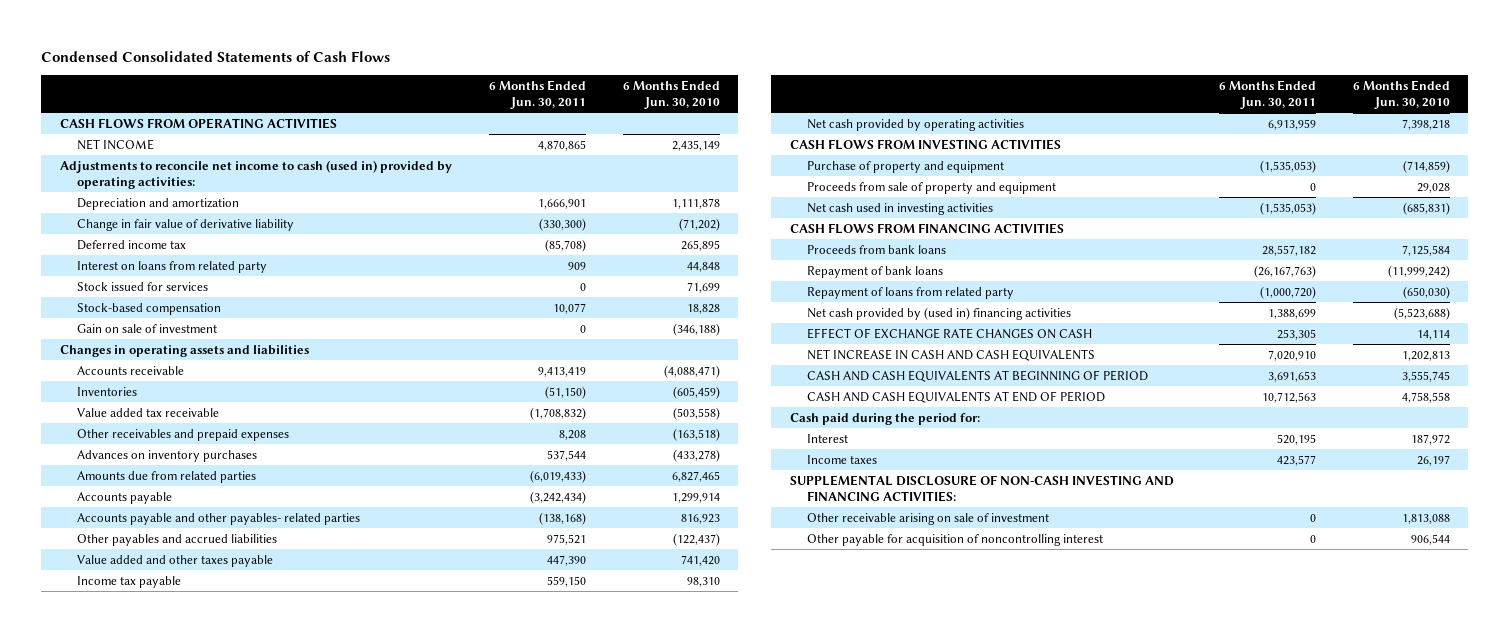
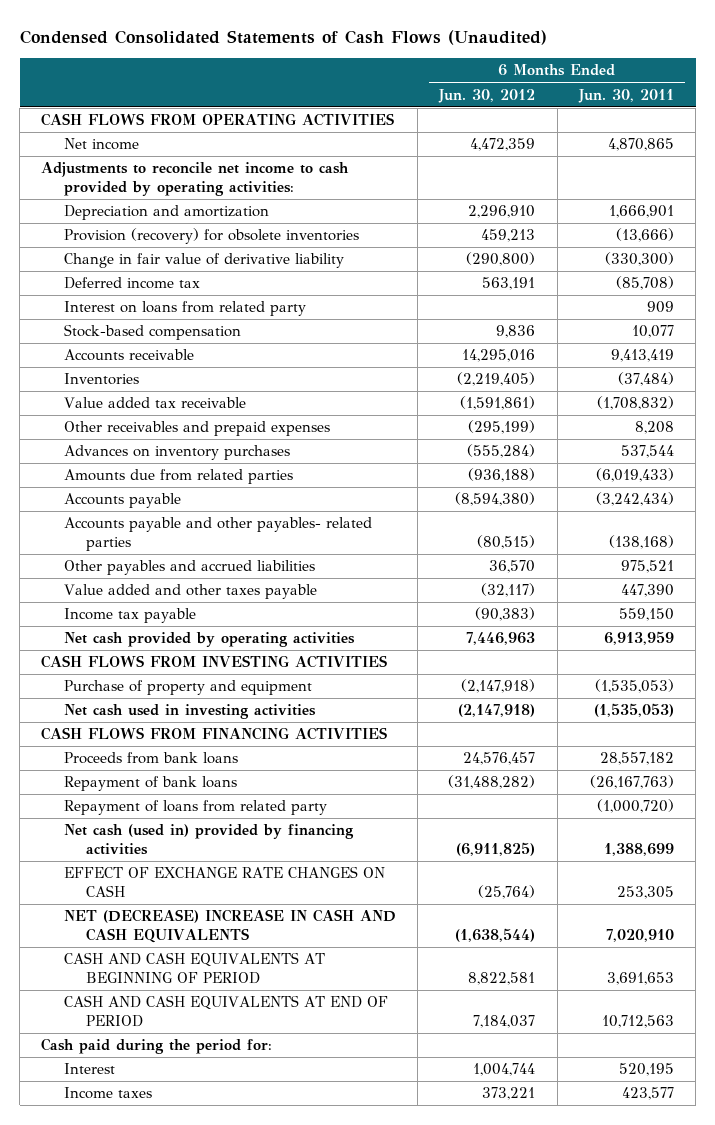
[41,50,391,62] Condensed Consolidated Statements of Cash Flows -> [19,30,547,46] Condensed Consolidated Statements of Cash Flows (Unaudited)
[622,79,720,110] 6 Months Ended Jun. 30, 2010 -> none
none -> [438,88,536,103] Jun. 30, 2012
[77,138,155,150] NET INCOME -> [63,138,139,151] Net income
[59,159,452,189] Adjustments to reconcile net income to cash (used in) provided by operating activities: -> [41,162,350,197] Adjustments to reconcile net income to cash provided by operating activities:
none -> [63,228,359,245] Provision (recovery) for obsolete inventories
[77,281,209,291] Stock issued for services -> none
[77,323,218,333] Gain on sale of investment -> none
[59,344,309,357] Changes in operating assets and liabilities -> none
[544,385,586,399] (51,150) -> [618,372,675,387] (37,484)
[806,181,1056,194] Proceeds from sale of property and equipment -> none
[806,306,1071,320] Net cash provided by (used in) financing activities -> [63,824,354,856] Net cash (used in) provided by financing activities
[806,348,1095,361] NET INCREASE IN CASH AND CASH EQUIVALENTS -> [63,909,396,944] NET (DECREASE) INCREASE IN CASH AND CASH EQUIVALENTS
[789,474,1174,502] SUPPLEMENTAL DISCLOSURE OF NON-CASH INVESTING AND FINANCING ACTIVITIES: -> none
[806,512,1049,525] Other receivable arising on sale of investment -> none
[806,533,1103,546] Other payable for acquisition of noncontrolling interest -> none

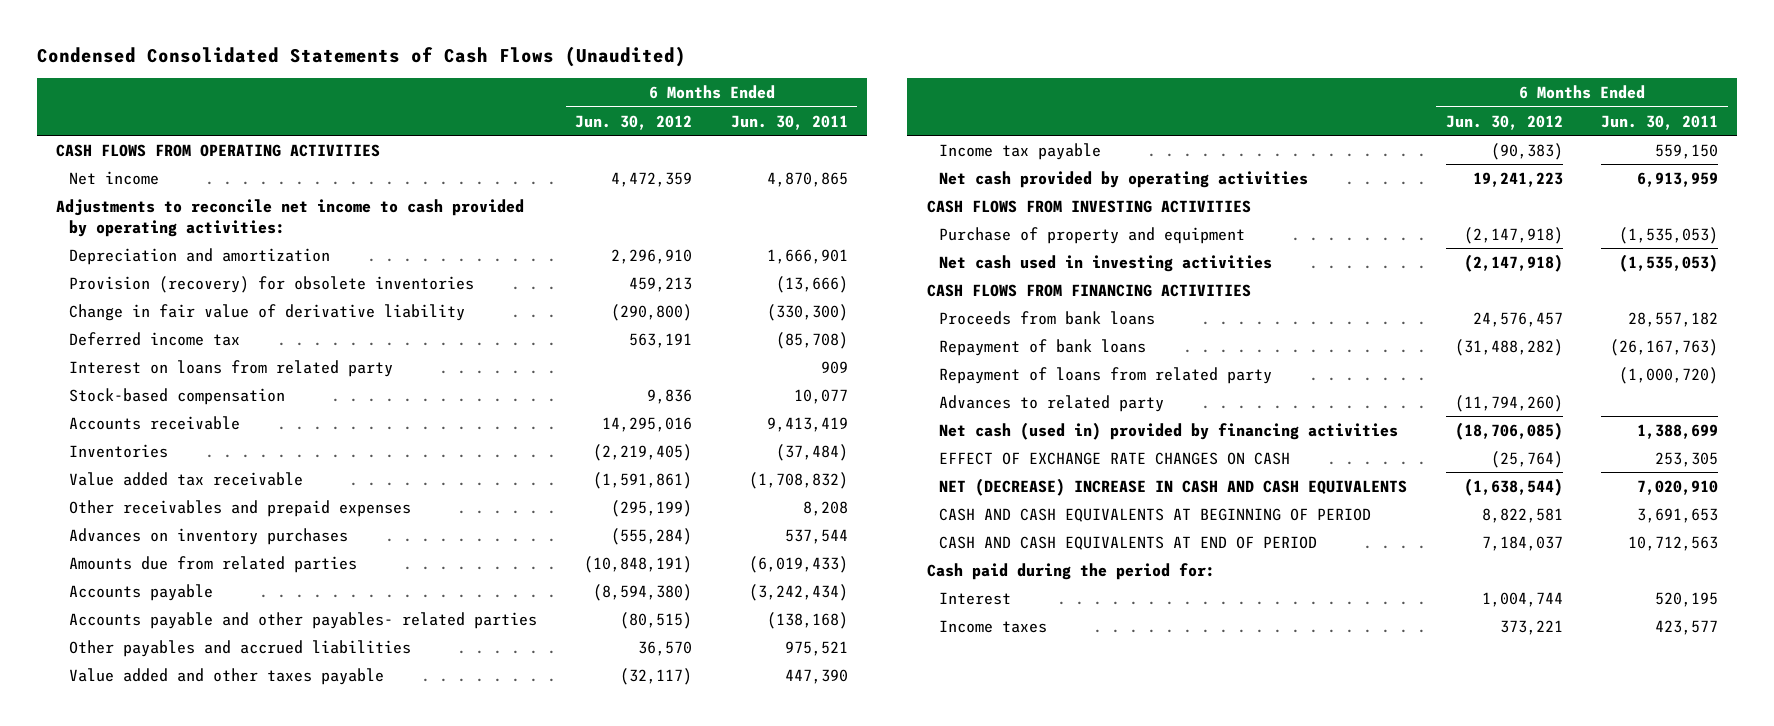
[468,468,536,483] (936,188) -> [584,555,693,573] (10,848,191)
[466,632,536,646] 7,446,963 -> [1472,171,1563,187] 19,241,223
none -> [938,394,1164,412] Advances to related party
[456,842,536,857] (6,911,825) -> [1454,421,1563,440] (18,706,085)

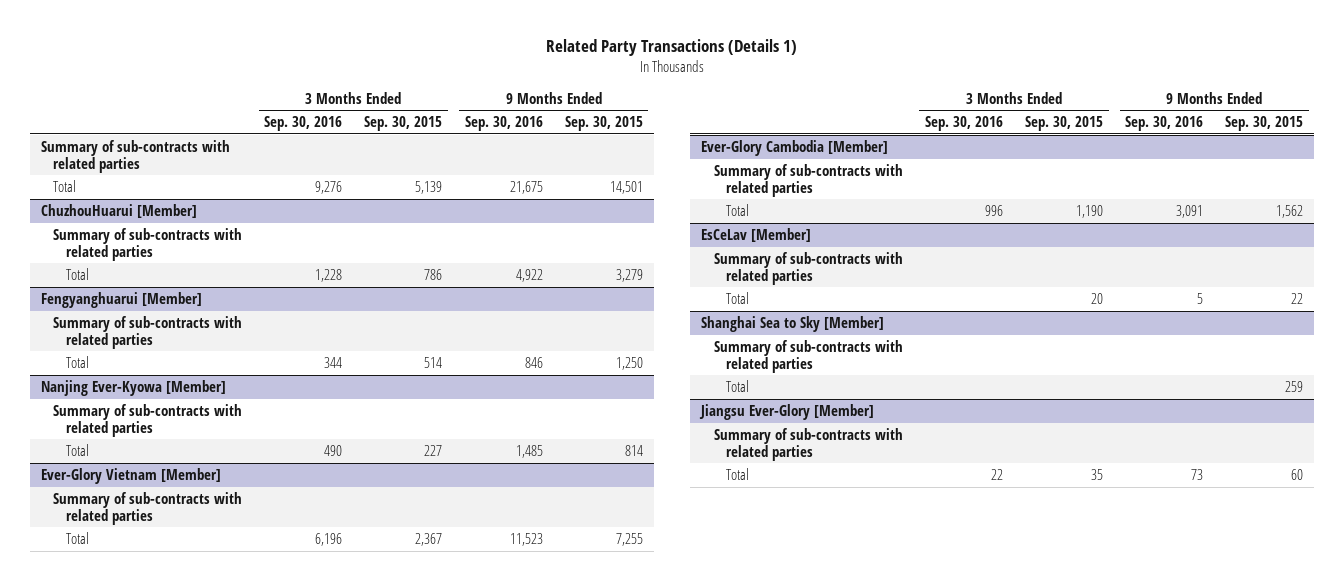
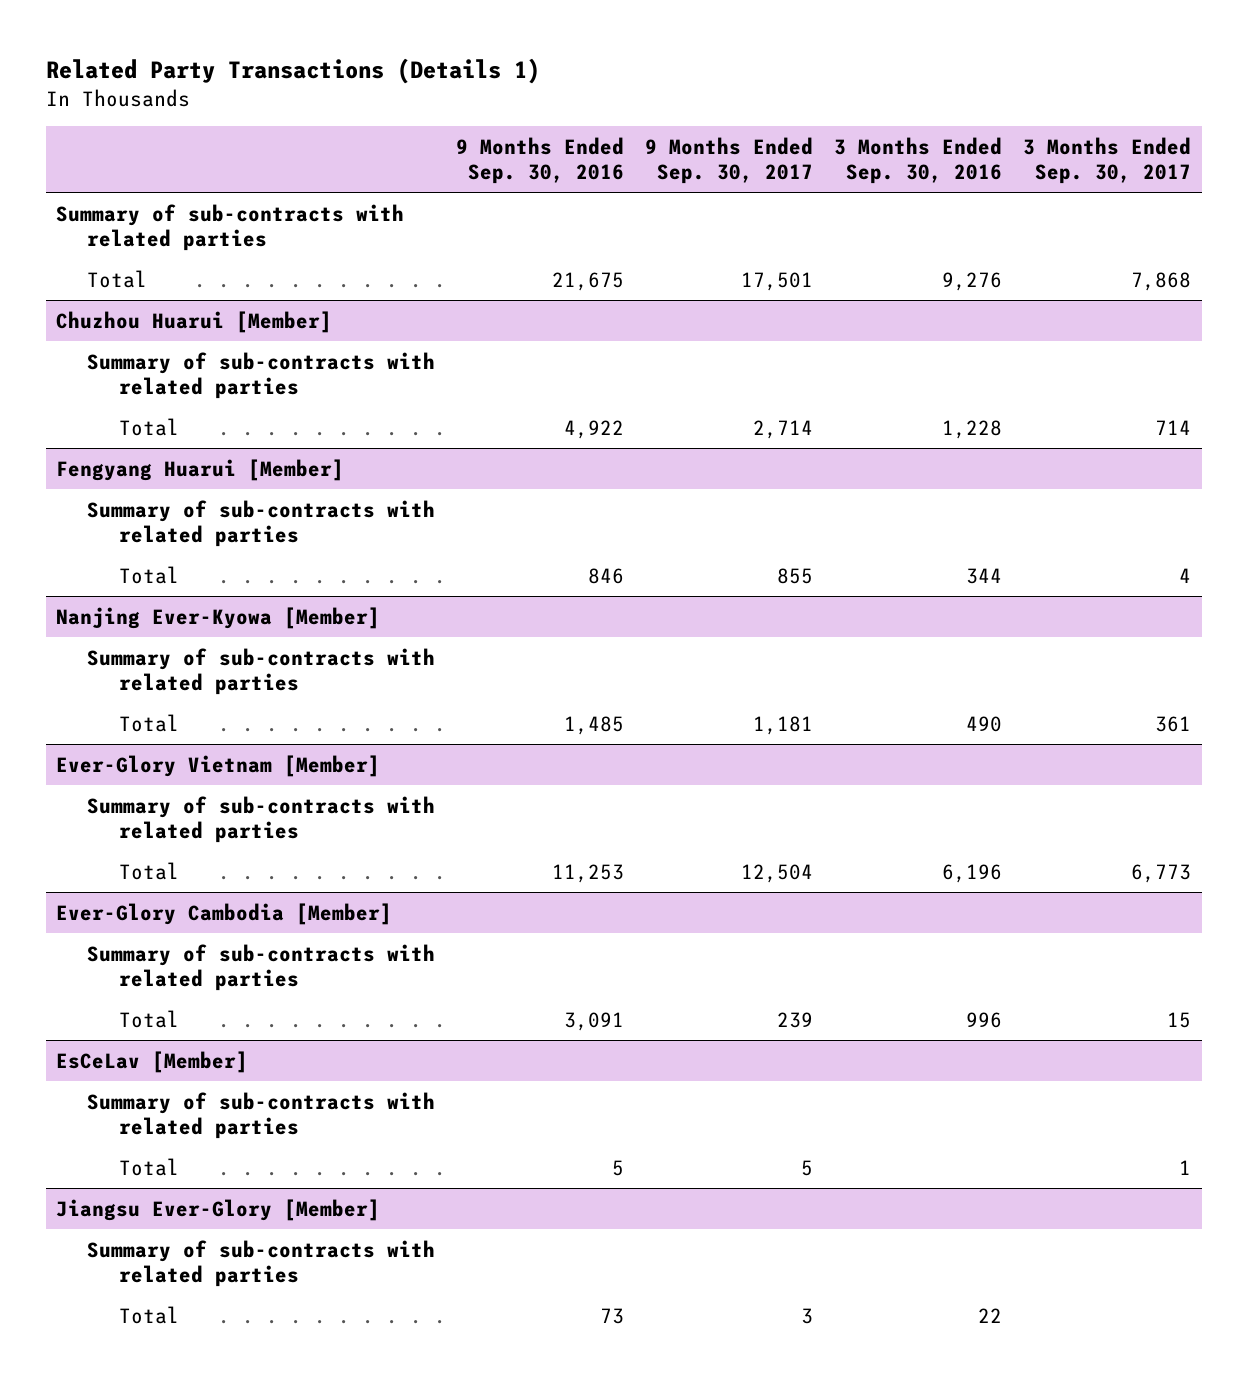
[364,116,443,132] Sep. 30, 2015 -> none
[564,116,643,132] Sep. 30, 2015 -> none
none -> [645,137,814,185] 9 Months Ended Sep. 30, 2017
none -> [1023,137,1192,185] 3 Months Ended Sep. 30, 2017
[40,203,197,218] ChuzhouHuarui [Member] -> [56,310,333,333] Chuzhou Huarui [Member]
[40,291,202,308] Fengyanghuarui [Member] -> [56,458,345,481] Fengyang Huarui [Member]
[509,532,543,546] 11,523 -> [552,863,625,883] 11,253
[701,315,885,332] Shanghai Sea to Sky [Member] -> none
[713,339,903,373] Summary of sub-contracts with related parties -> none
[726,379,750,392] Total -> none

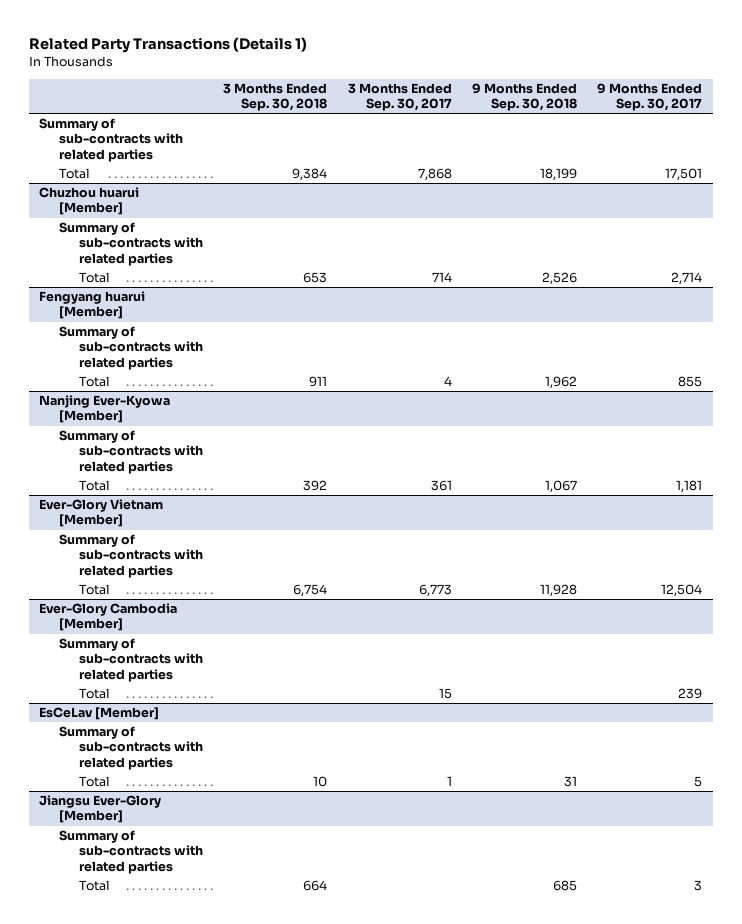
[456,137,625,185] 9 Months Ended Sep. 30, 2016 -> none
[834,137,1003,185] 3 Months Ended Sep. 30, 2016 -> none
none -> [223,82,328,112] 3 Months Ended Sep. 30, 2018
none -> [472,82,578,112] 9 Months Ended Sep. 30, 2018
[56,310,333,333] Chuzhou Huarui [Member] -> [39,187,140,216] Chuzhou huarui [Member]
[56,458,345,481] Fengyang Huarui [Member] -> [39,291,146,320] Fengyang huarui [Member]

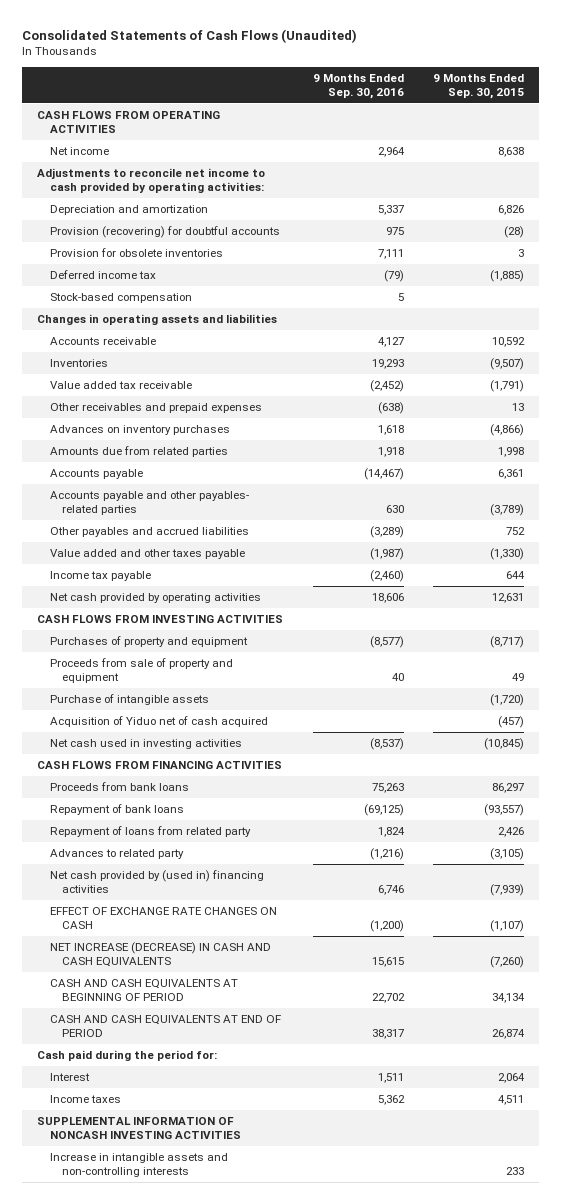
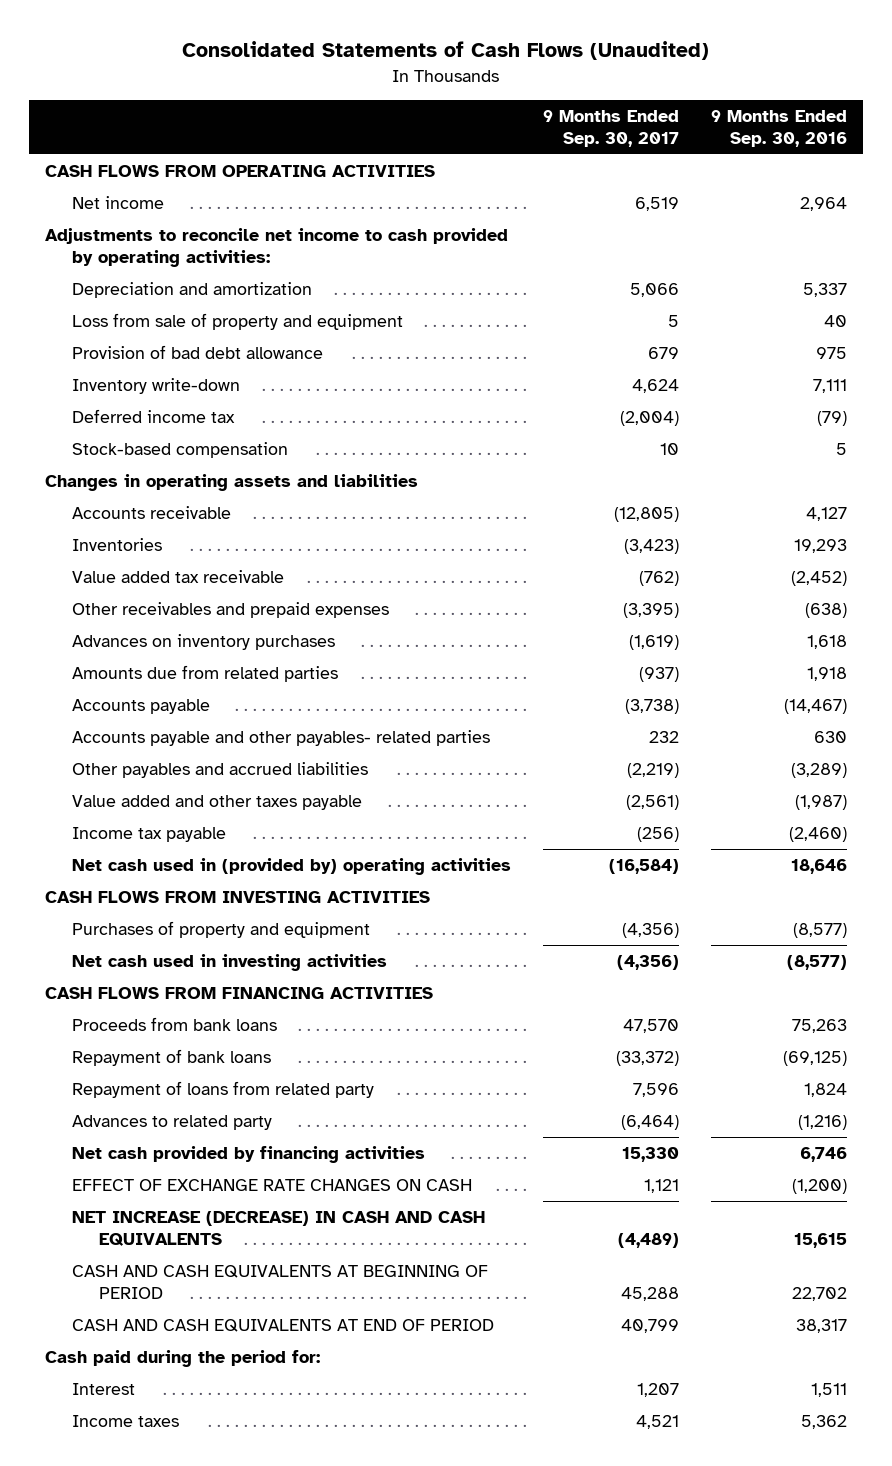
[433,73,525,99] 9 Months Ended Sep. 30, 2015 -> none
none -> [542,109,679,148] 9 Months Ended Sep. 30, 2017
none -> [71,313,403,331] Loss from sale of property and equipment
[49,226,280,239] Provision (recovering) for doubtful accounts -> [71,345,323,360] Provision of bad debt allowance
[49,248,223,258] Provision for obsolete inventories -> [71,378,240,395] Inventory write-down
[49,593,261,604] Net cash provided by operating activities -> [71,858,511,876] Net cash used in (provided by) operating activities
[371,593,404,604] 18,606 -> [790,859,847,875] 18,646
[49,658,233,684] Proceeds from sale of property and equipment -> none
[49,694,209,706] Purchase of intangible assets -> none
[49,716,268,728] Acquisition of Yiduo net of cash acquired -> none
[369,738,404,751] (8,537) -> [786,955,847,971] (8,577)
[49,870,264,894] Net cash provided by (used in) financing activities -> [71,1146,425,1164] Net cash provided by financing activities
[37,1117,241,1140] SUPPLEMENTAL INFORMATION OF NONCASH INVESTING ACTIVITIES -> none
[49,1153,228,1178] Increase in intangible assets and non-controlling interests -> none

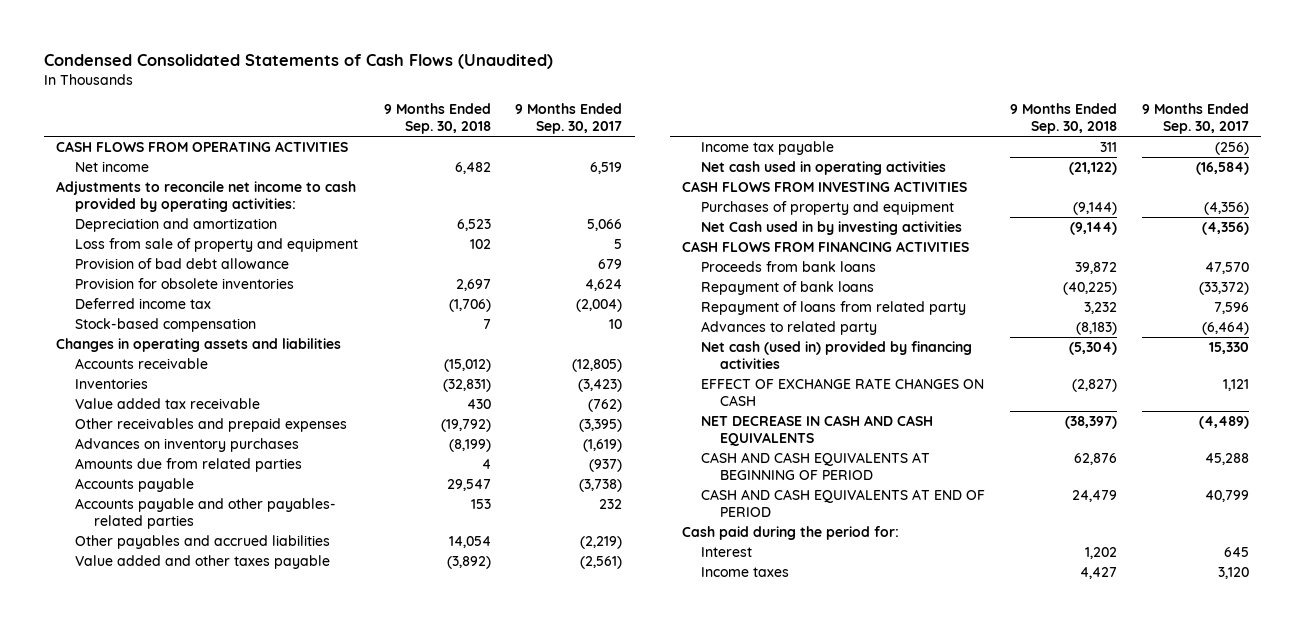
[181,41,709,61] Consolidated Statements of Cash Flows (Unaudited) -> [43,53,553,69] Condensed Consolidated Statements of Cash Flows (Unaudited)
[710,109,847,148] 9 Months Ended Sep. 30, 2016 -> none
none -> [383,103,491,135] 9 Months Ended Sep. 30, 2018
[71,378,240,395] Inventory write-down -> [75,278,295,290] Provision for obsolete inventories
[71,858,511,876] Net cash used in (provided by) operating activities -> [701,161,947,176] Net cash used in operating activities
[71,954,387,972] Net cash used in investing activities -> [701,221,963,236] Net Cash used in by investing activities
[71,1146,425,1164] Net cash provided by financing activities -> [701,341,973,369] Net cash (used in) provided by financing activities
[71,1211,485,1247] NET INCREASE (DECREASE) IN CASH AND CASH EQUIVALENTS -> [701,415,934,446] NET DECREASE IN CASH AND CASH EQUIVALENTS
[636,1383,679,1398] 1,207 -> [1223,547,1249,558] 645
[635,1415,679,1430] 4,521 -> [1217,567,1249,580] 3,120

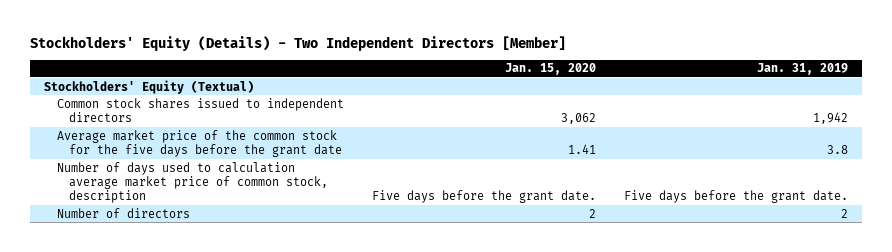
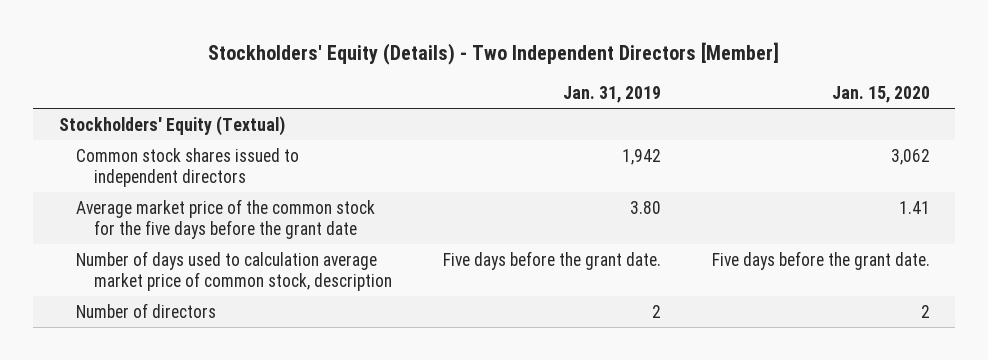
[826,144,848,154] 3.8 -> [629,200,661,214] 3.80

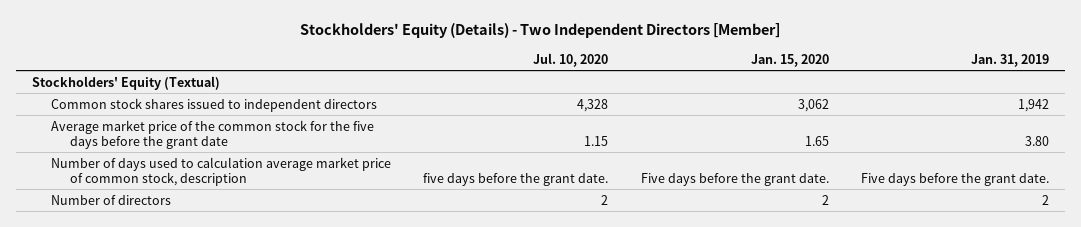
none -> [533,52,609,67] Jul. 10, 2020
[898,200,930,214] 1.41 -> [804,135,829,146] 1.65

